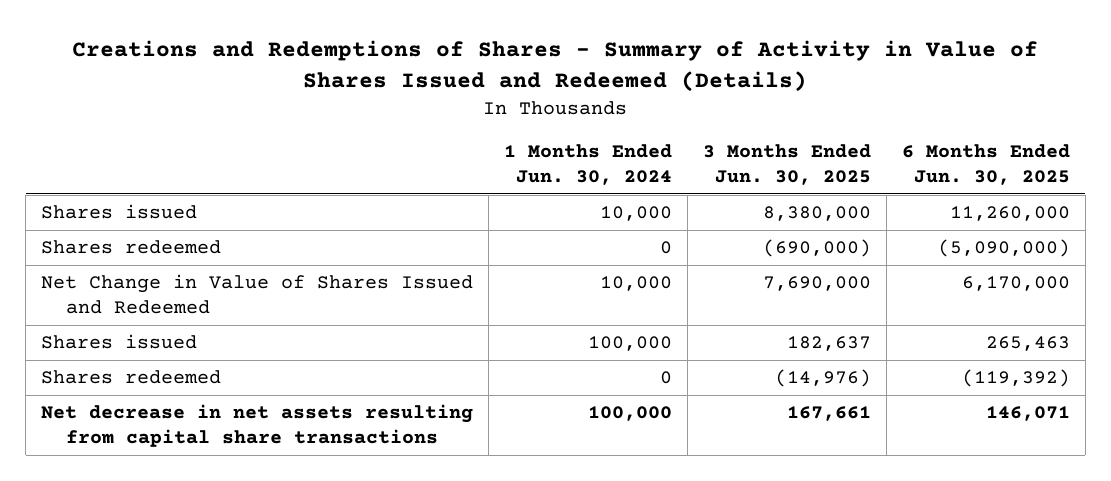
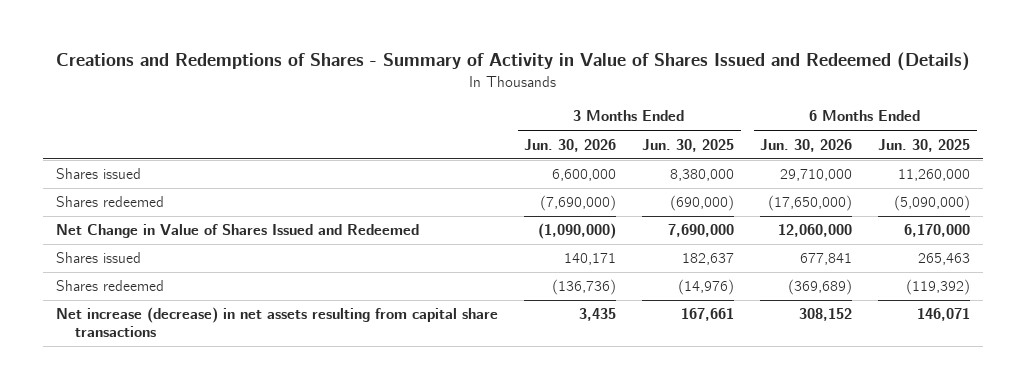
[503,143,672,185] 1 Months Ended Jun. 30, 2024 -> none
none -> [524,138,617,152] Jun. 30, 2026
none -> [760,138,853,152] Jun. 30, 2026
[41,404,474,448] Net decrease in net assets resulting from capital share transactions -> [55,307,498,338] Net increase (decrease) in net assets resulting from capital share transactions

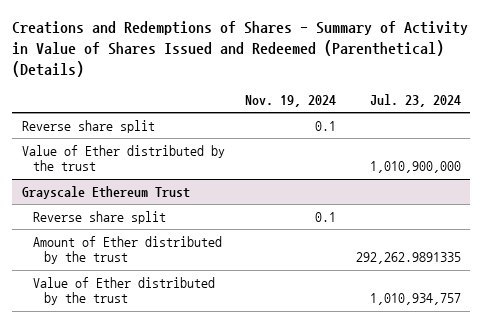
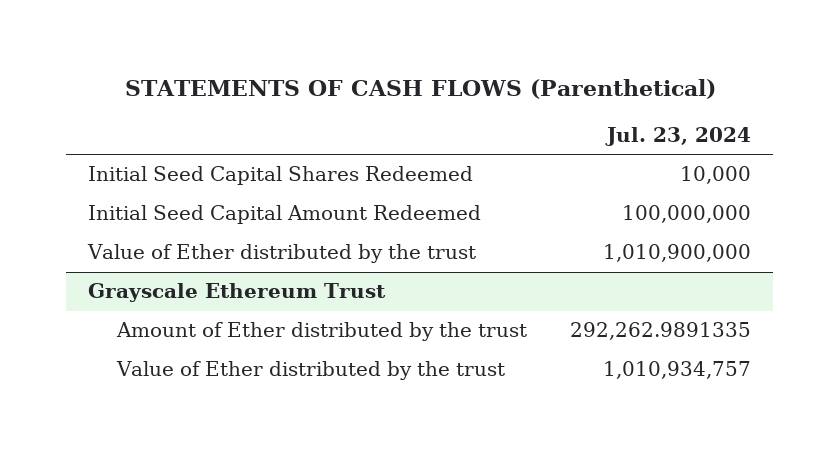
[11,21,468,77] Creations and Redemptions of Shares - Summary of Activity in Value of Shares Issued and Redeemed (Parenthetical) (Details) -> [124,79,716,100] STATEMENTS OF CASH FLOWS (Parenthetical)
[244,94,336,107] Nov. 19, 2024 -> none
[21,119,155,133] Reverse share split -> none
none -> [88,166,474,186] Initial Seed Capital Shares Redeemed
none -> [88,205,482,225] Initial Seed Capital Amount Redeemed
[32,210,166,224] Reverse share split -> none

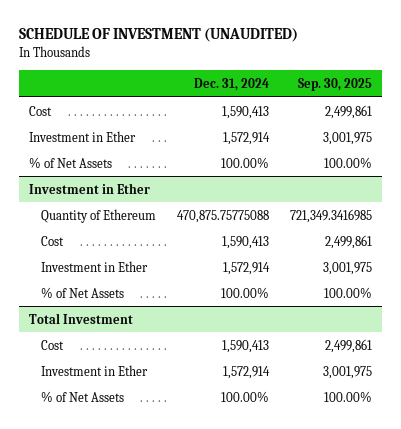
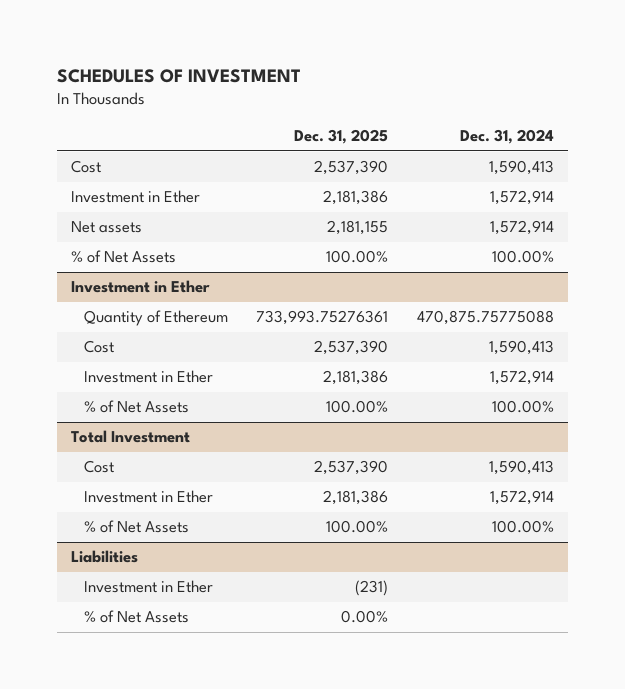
[18,28,298,43] SCHEDULE OF INVESTMENT (UNAUDITED) -> [56,69,301,84] SCHEDULES OF INVESTMENT
[297,77,372,91] Sep. 30, 2025 -> none
none -> [294,129,389,145] Dec. 31, 2025
none -> [71,221,143,234] Net assets
none -> [71,550,139,564] Liabilities
none -> [84,580,214,594] Investment in Ether
none -> [84,610,190,624] % of Net Assets

